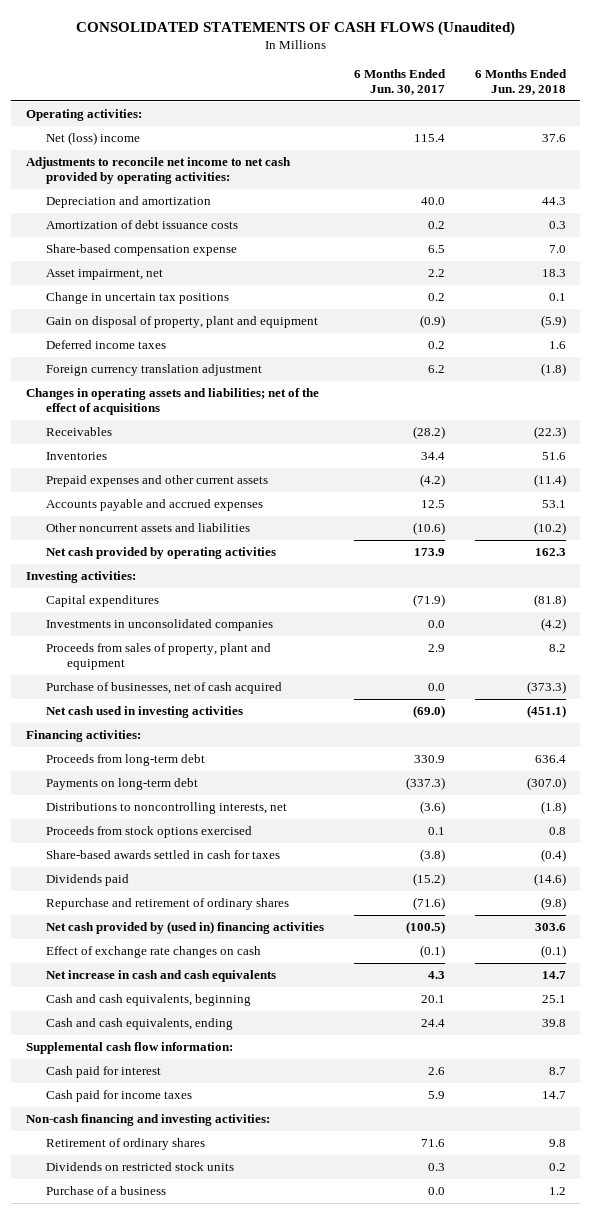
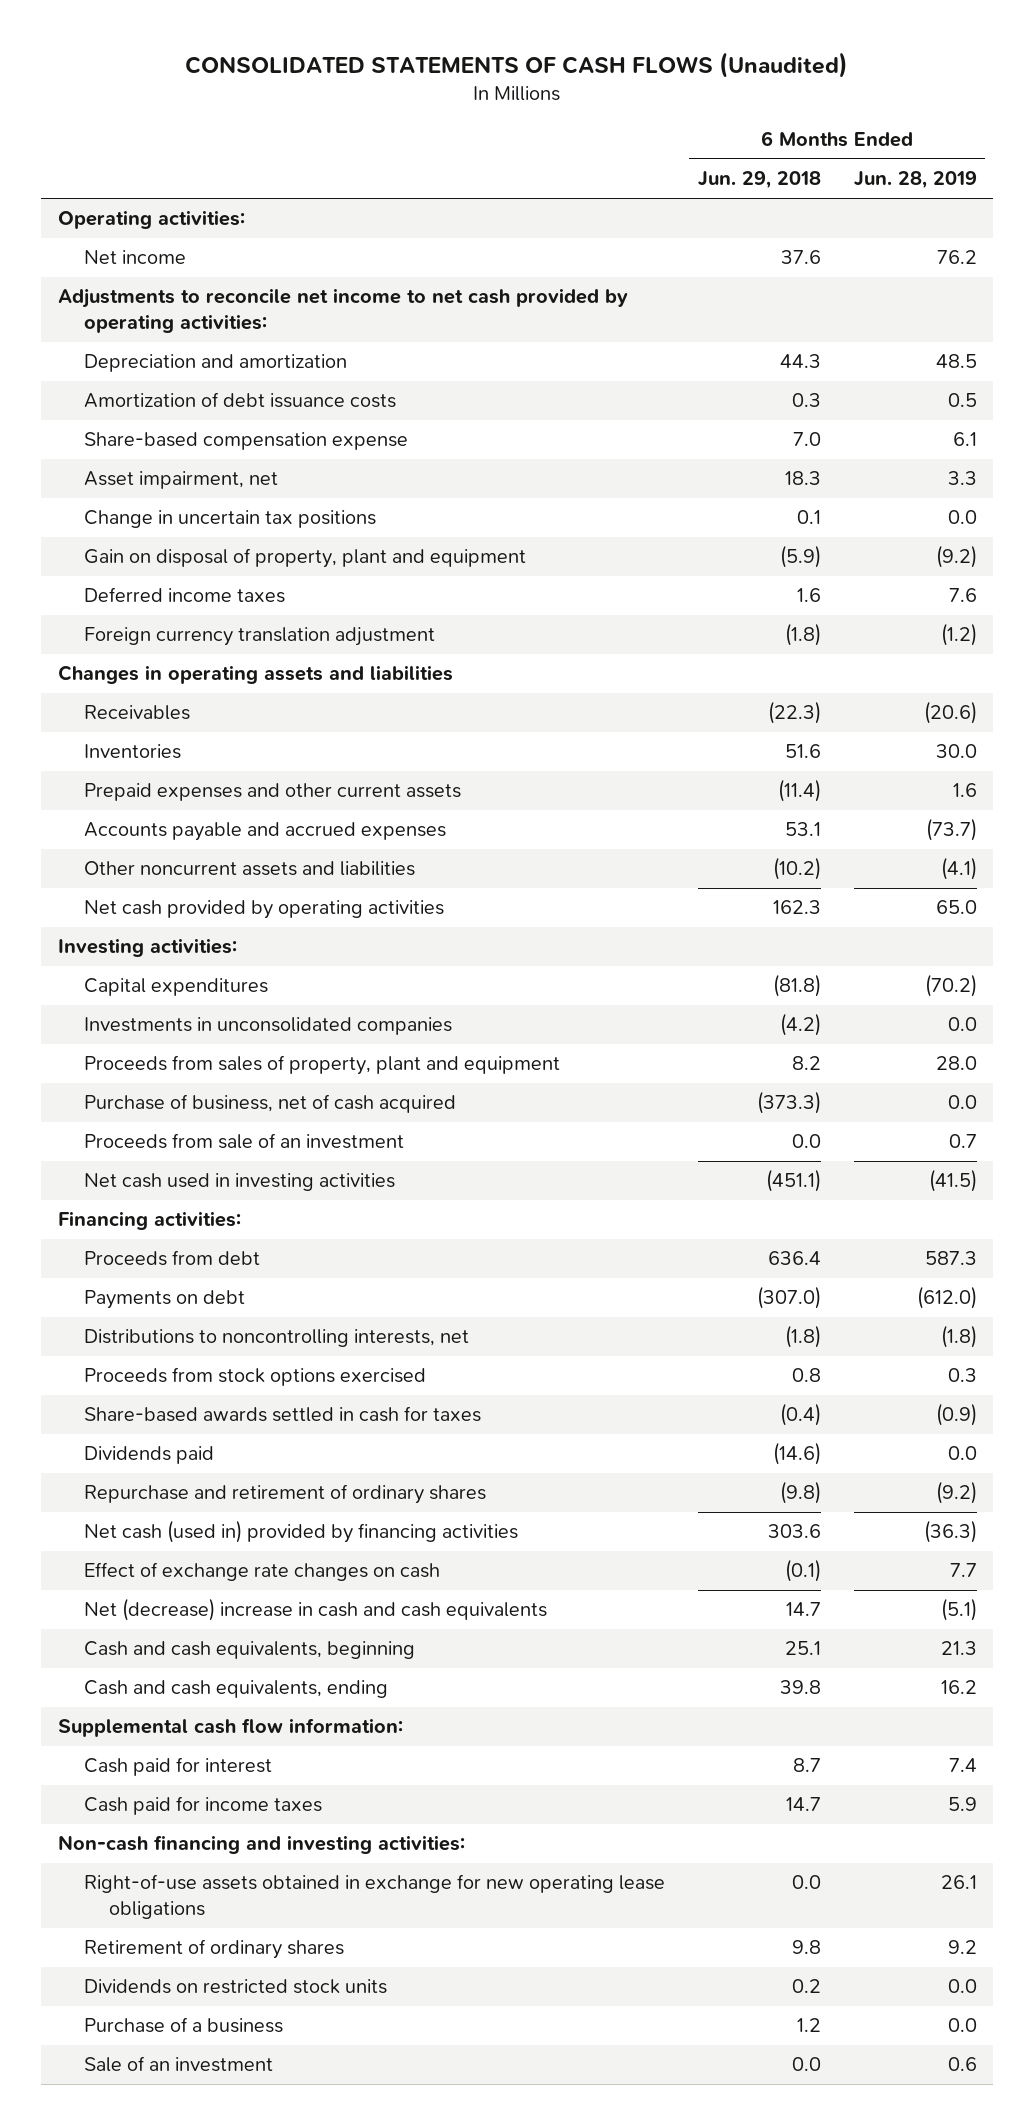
[354,69,447,96] 6 Months Ended Jun. 30, 2017 -> none
none -> [853,171,977,190] Jun. 28, 2019
[46,132,141,146] Net (loss) income -> [83,250,186,265] Net income
[26,388,320,416] Changes in operating assets and liabilities; net of the effect of acquisitions -> [58,665,454,685] Changes in operating assets and liabilities
[46,682,283,695] Purchase of businesses, net of cash acquired -> [83,1094,456,1114] Purchase of business, net of cash acquired
none -> [83,1133,404,1150] Proceeds from sale of an investment
[46,754,206,767] Proceeds from long-term debt -> [83,1250,260,1267] Proceeds from debt
[46,778,199,791] Payments on long-term debt -> [83,1290,245,1310] Payments on debt
[46,921,325,935] Net cash provided by (used in) financing activities -> [83,1520,518,1544] Net cash (used in) provided by financing activities
[46,970,277,983] Net increase in cash and cash equivalents -> [83,1598,547,1622] Net (decrease) increase in cash and cash equivalents
none -> [83,1874,665,1919] Right-of-use assets obtained in exchange for new operating lease obligations
none -> [83,2056,273,2073] Sale of an investment

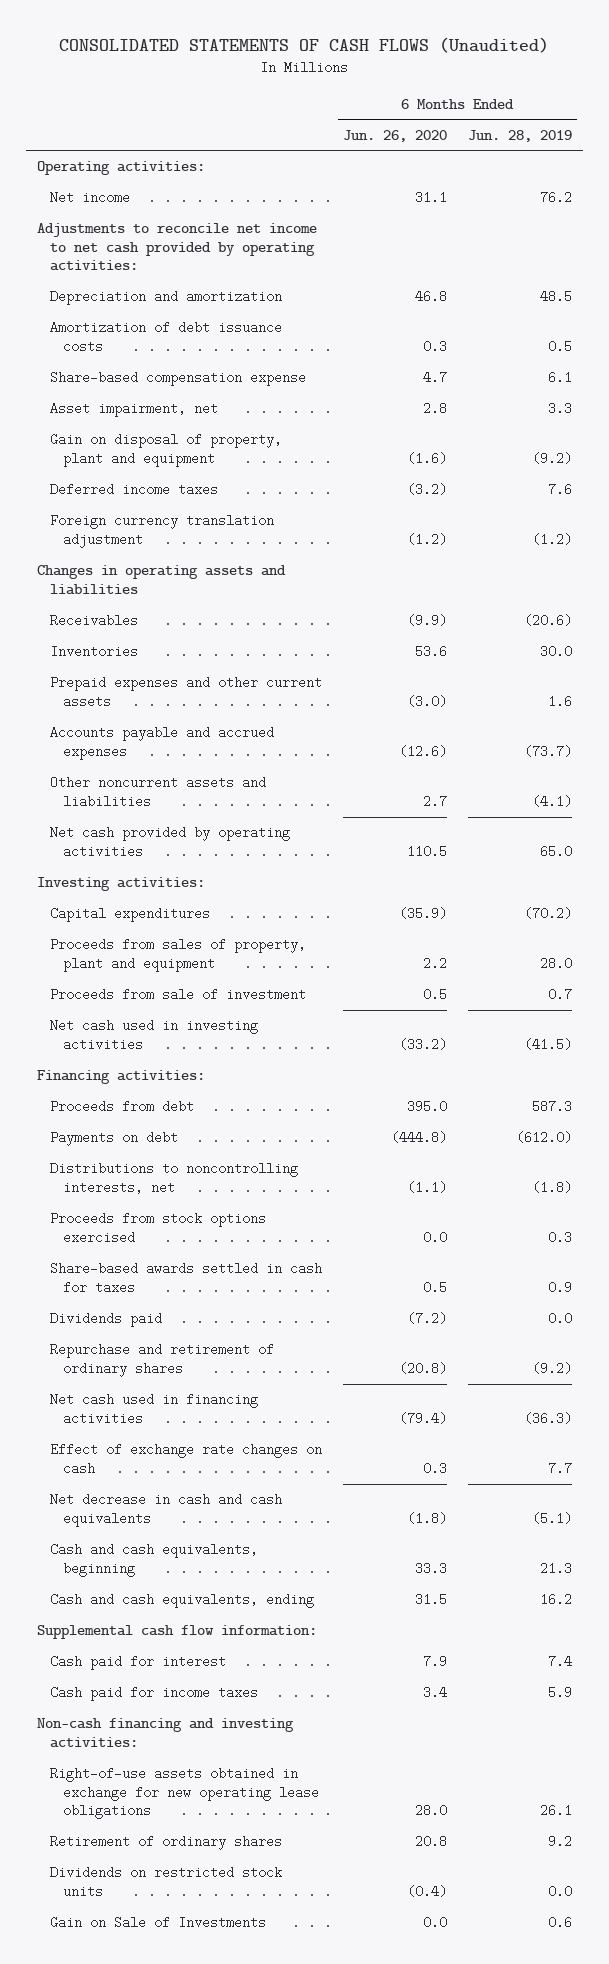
[697,171,821,190] Jun. 29, 2018 -> none
none -> [342,129,447,142] Jun. 26, 2020
[83,510,376,529] Change in uncertain tax positions -> none
[83,1017,452,1036] Investments in unconsolidated companies -> none
[83,1094,456,1114] Purchase of business, net of cash acquired -> none
[83,1133,404,1150] Proceeds from sale of an investment -> [49,988,306,1002] Proceeds from sale of investment
[935,1403,977,1427] (0.9) -> [547,1280,572,1294] 0.9
[83,1520,518,1544] Net cash (used in) provided by financing activities -> [49,1393,258,1425] Net cash used in financing activities
[83,1598,547,1622] Net (decrease) increase in cash and cash equivalents -> [49,1493,282,1527] Net decrease in cash and cash equivalents
[83,2017,283,2034] Purchase of a business -> none
[83,2056,273,2073] Sale of an investment -> [49,1916,266,1930] Gain on Sale of Investments

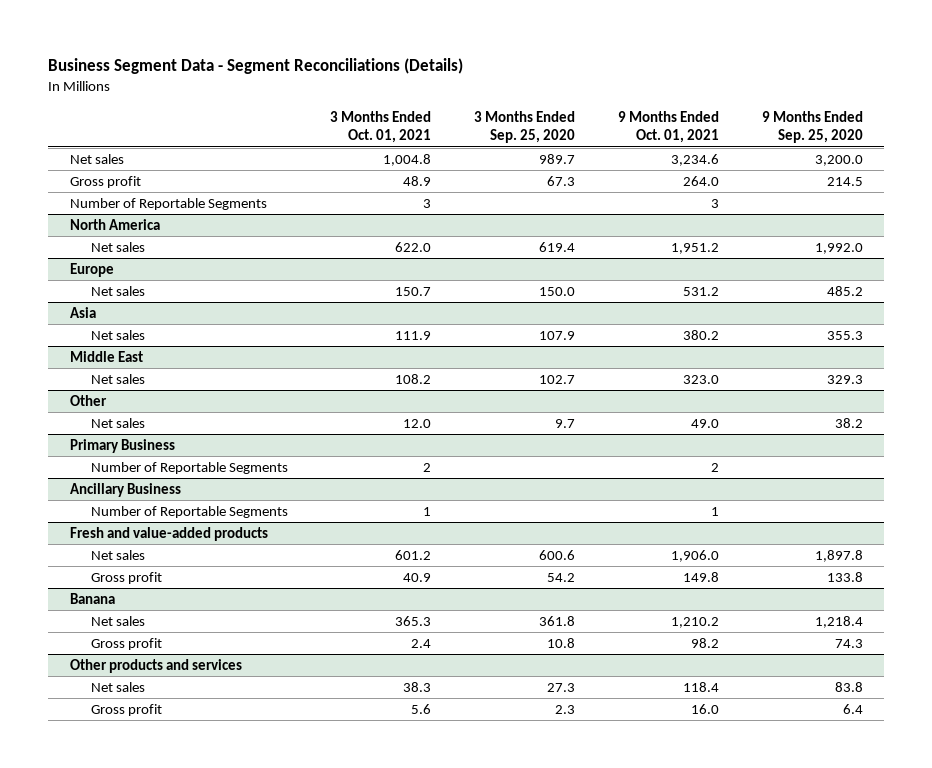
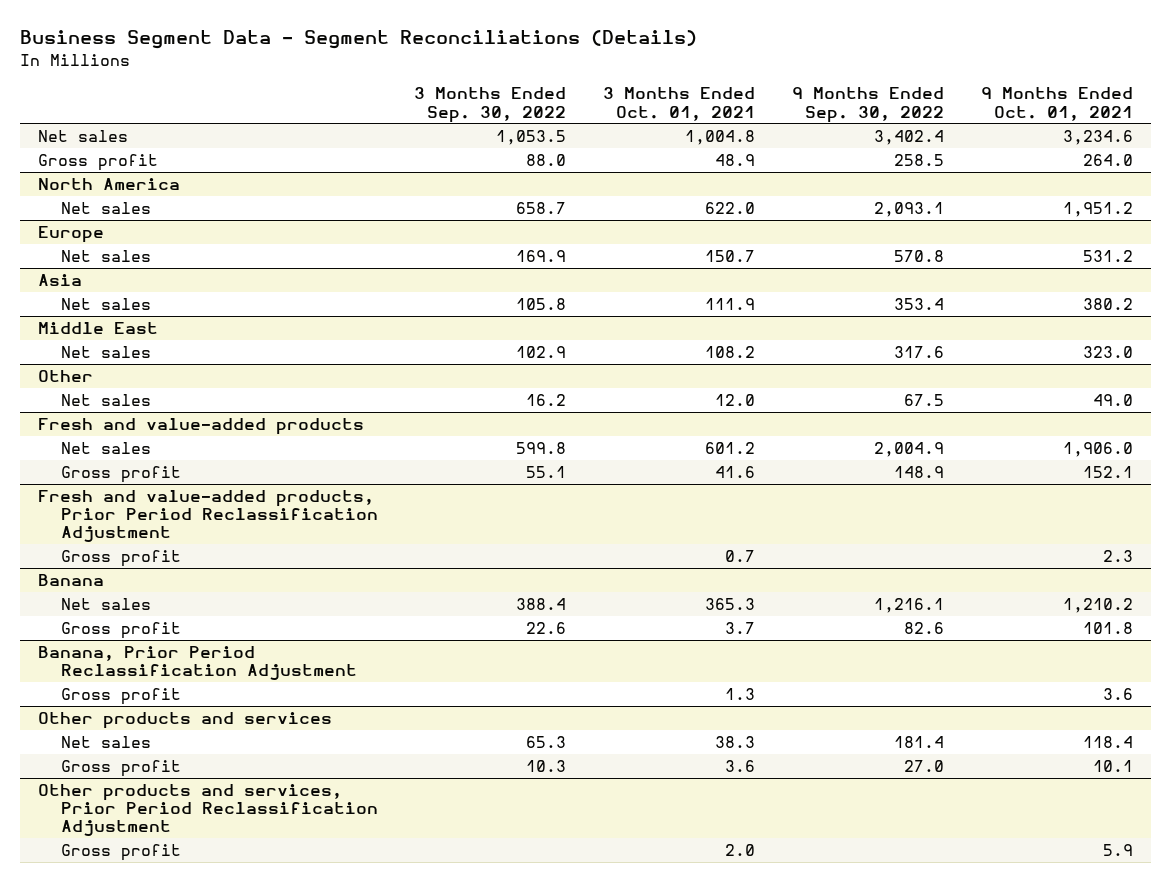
[474,110,576,144] 3 Months Ended Sep. 25, 2020 -> none
[761,110,863,144] 9 Months Ended Sep. 25, 2020 -> none
none -> [414,87,567,123] 3 Months Ended Sep. 30, 2022
none -> [791,87,944,123] 9 Months Ended Sep. 30, 2022
[69,198,267,211] Number of Reportable Segments -> none
[69,439,175,454] Primary Business -> none
[90,462,288,475] Number of Reportable Segments -> none
[69,483,181,498] Ancillary Business -> none
[90,506,288,519] Number of Reportable Segments -> none
[403,573,432,583] 40.9 -> [715,465,756,478] 41.6
[682,572,719,583] 149.8 -> [1082,465,1133,478] 152.1
none -> [38,489,378,543] Fresh and value-added products, Prior Period Reclassification Adjustment
none -> [60,549,181,567] Gross profit
[411,639,432,649] 2.4 -> [725,621,756,634] 3.7
[690,638,719,649] 98.2 -> [1082,621,1133,634] 101.8
none -> [38,645,357,681] Banana, Prior Period Reclassification Adjustment
none -> [60,687,181,705] Gross profit
[411,704,432,715] 5.6 -> [725,759,756,772] 3.6
[690,704,719,715] 16.0 -> [1092,759,1133,772] 10.1
none -> [38,783,378,837] Other products and services, Prior Period Reclassification Adjustment
none -> [60,843,181,861] Gross profit

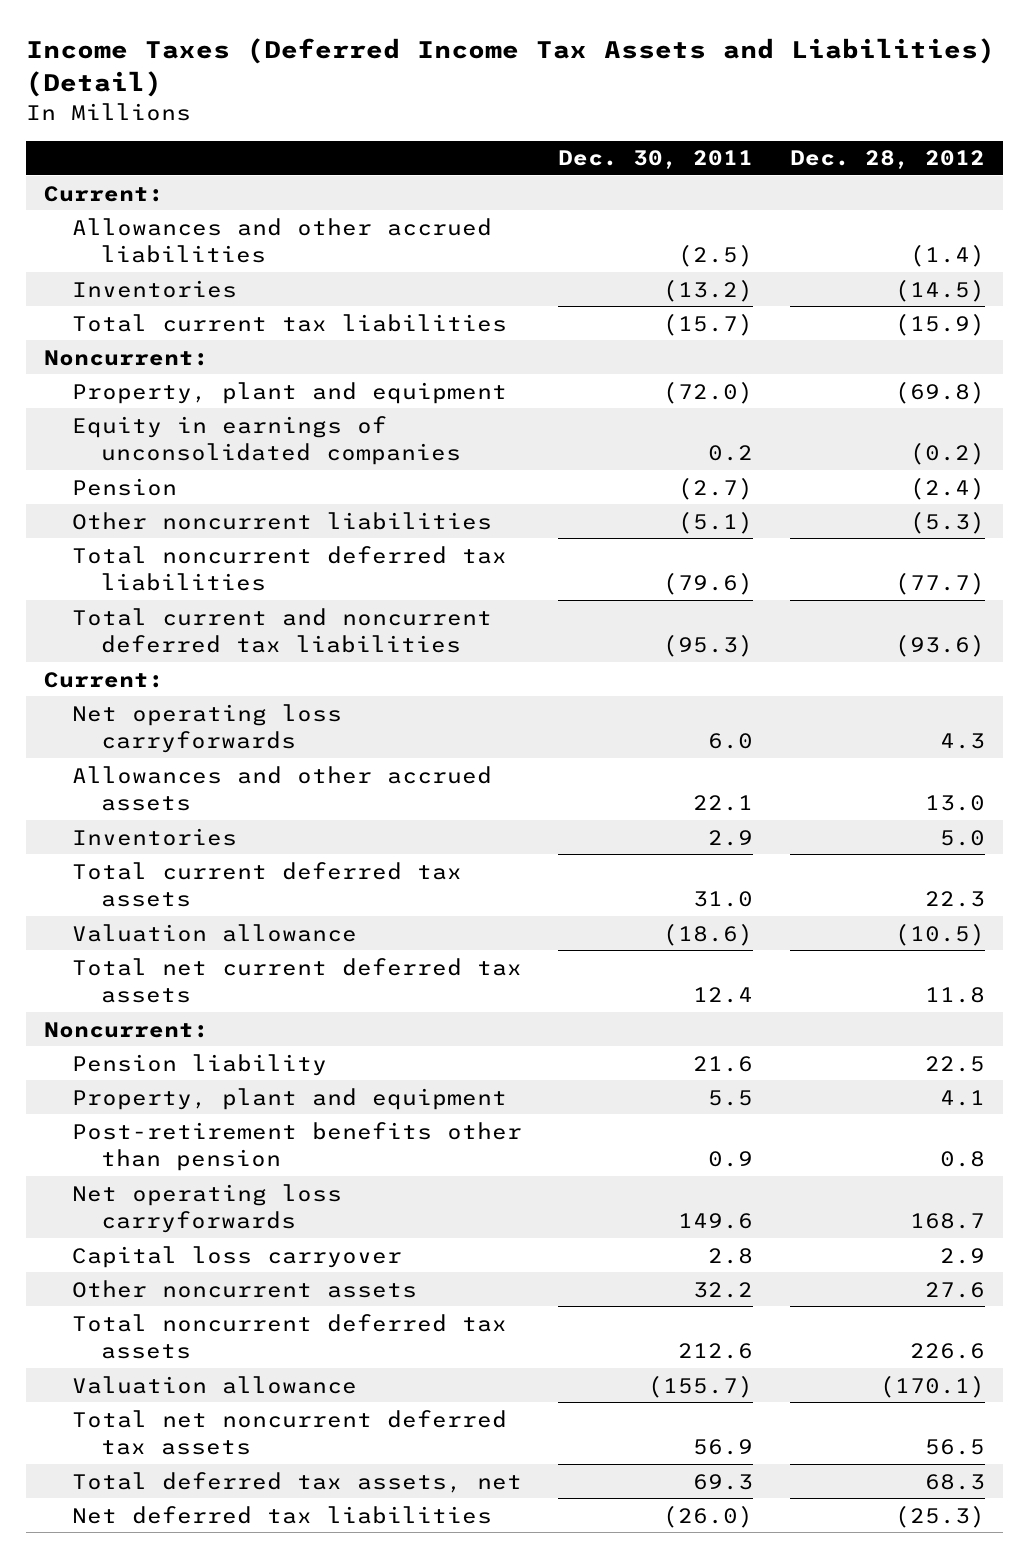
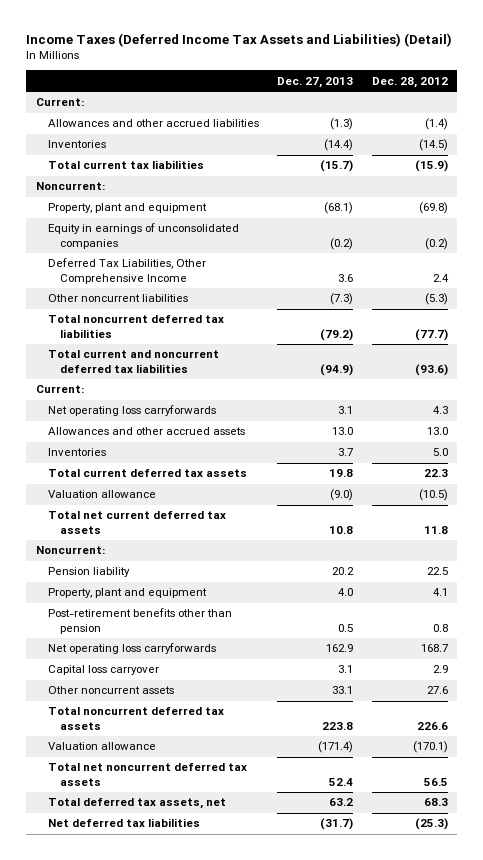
[558,150,754,170] Dec. 30, 2011 -> none
none -> [277,76,354,88] Dec. 27, 2013
[72,477,178,496] Pension -> none
none -> [47,258,206,284] Deferred Tax Liabilities, Other Comprehensive Income

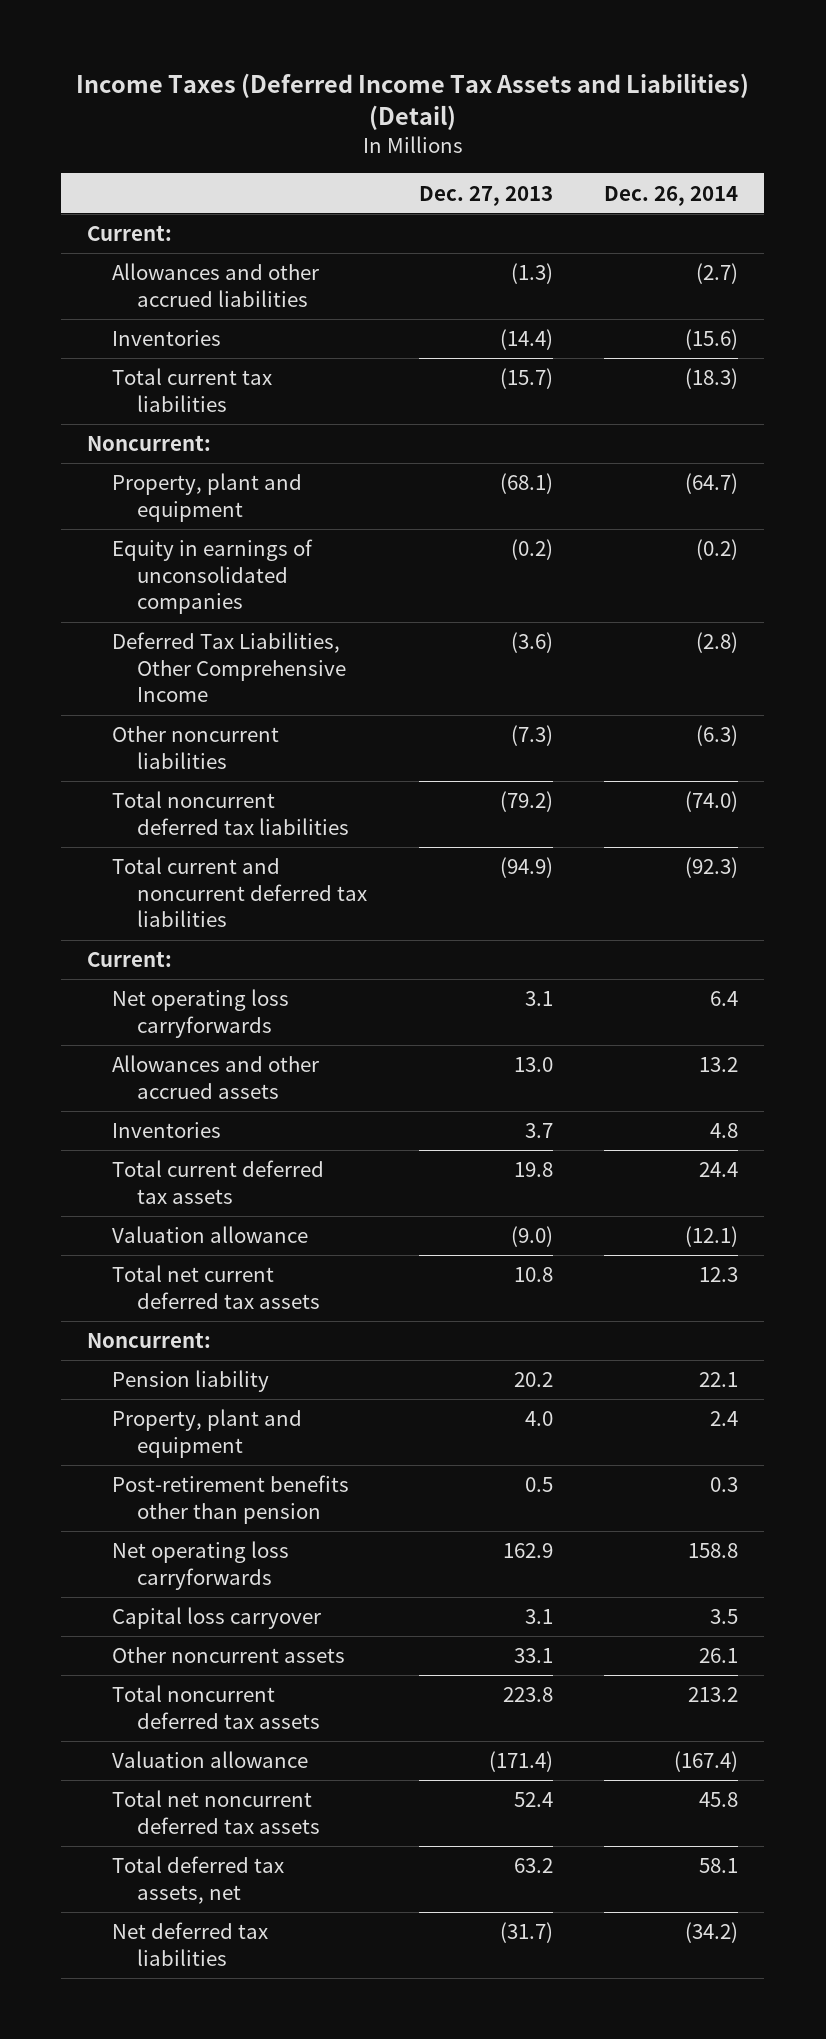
[371,76,448,88] Dec. 28, 2012 -> none
none -> [604,185,739,206] Dec. 26, 2014
[338,273,354,282] 3.6 -> [510,632,553,654] (3.6)

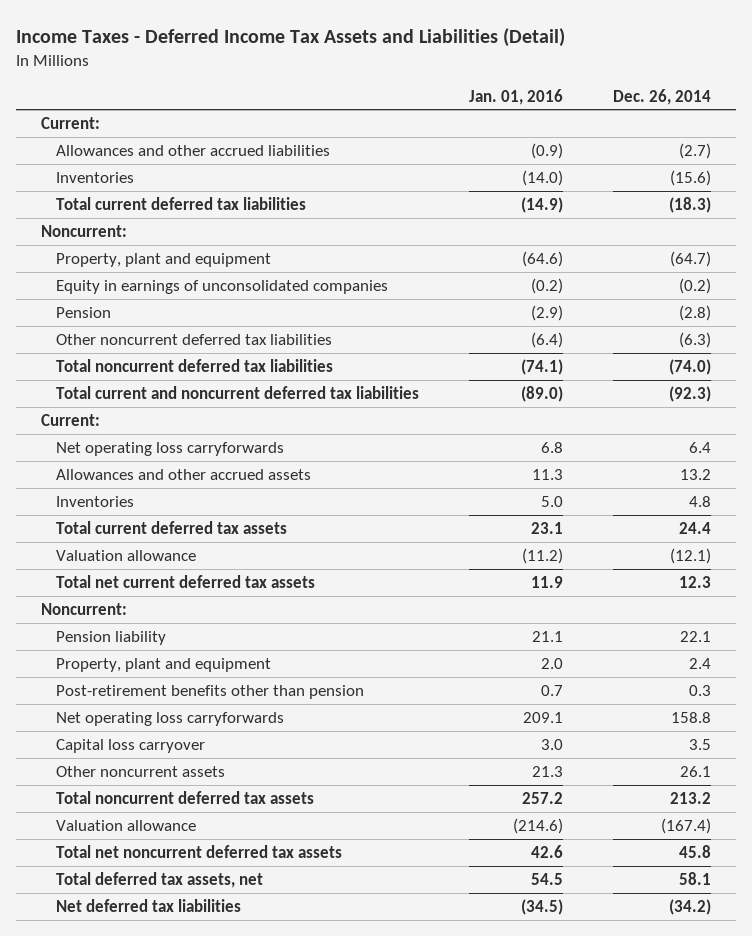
[75,73,749,131] Income Taxes (Deferred Income Tax Assets and Liabilities) (Detail) -> [16,27,566,47] Income Taxes - Deferred Income Tax Assets and Liabilities (Detail)
[418,185,553,206] Dec. 27, 2013 -> none
none -> [468,88,563,105] Jan. 01, 2016
[112,368,273,412] Total current tax liabilities -> [55,196,306,210] Total current deferred tax liabilities
[112,632,346,703] Deferred Tax Liabilities, Other Comprehensive Income -> [55,306,111,318] Pension
[112,726,280,769] Other noncurrent liabilities -> [55,333,332,345] Other noncurrent deferred tax liabilities

